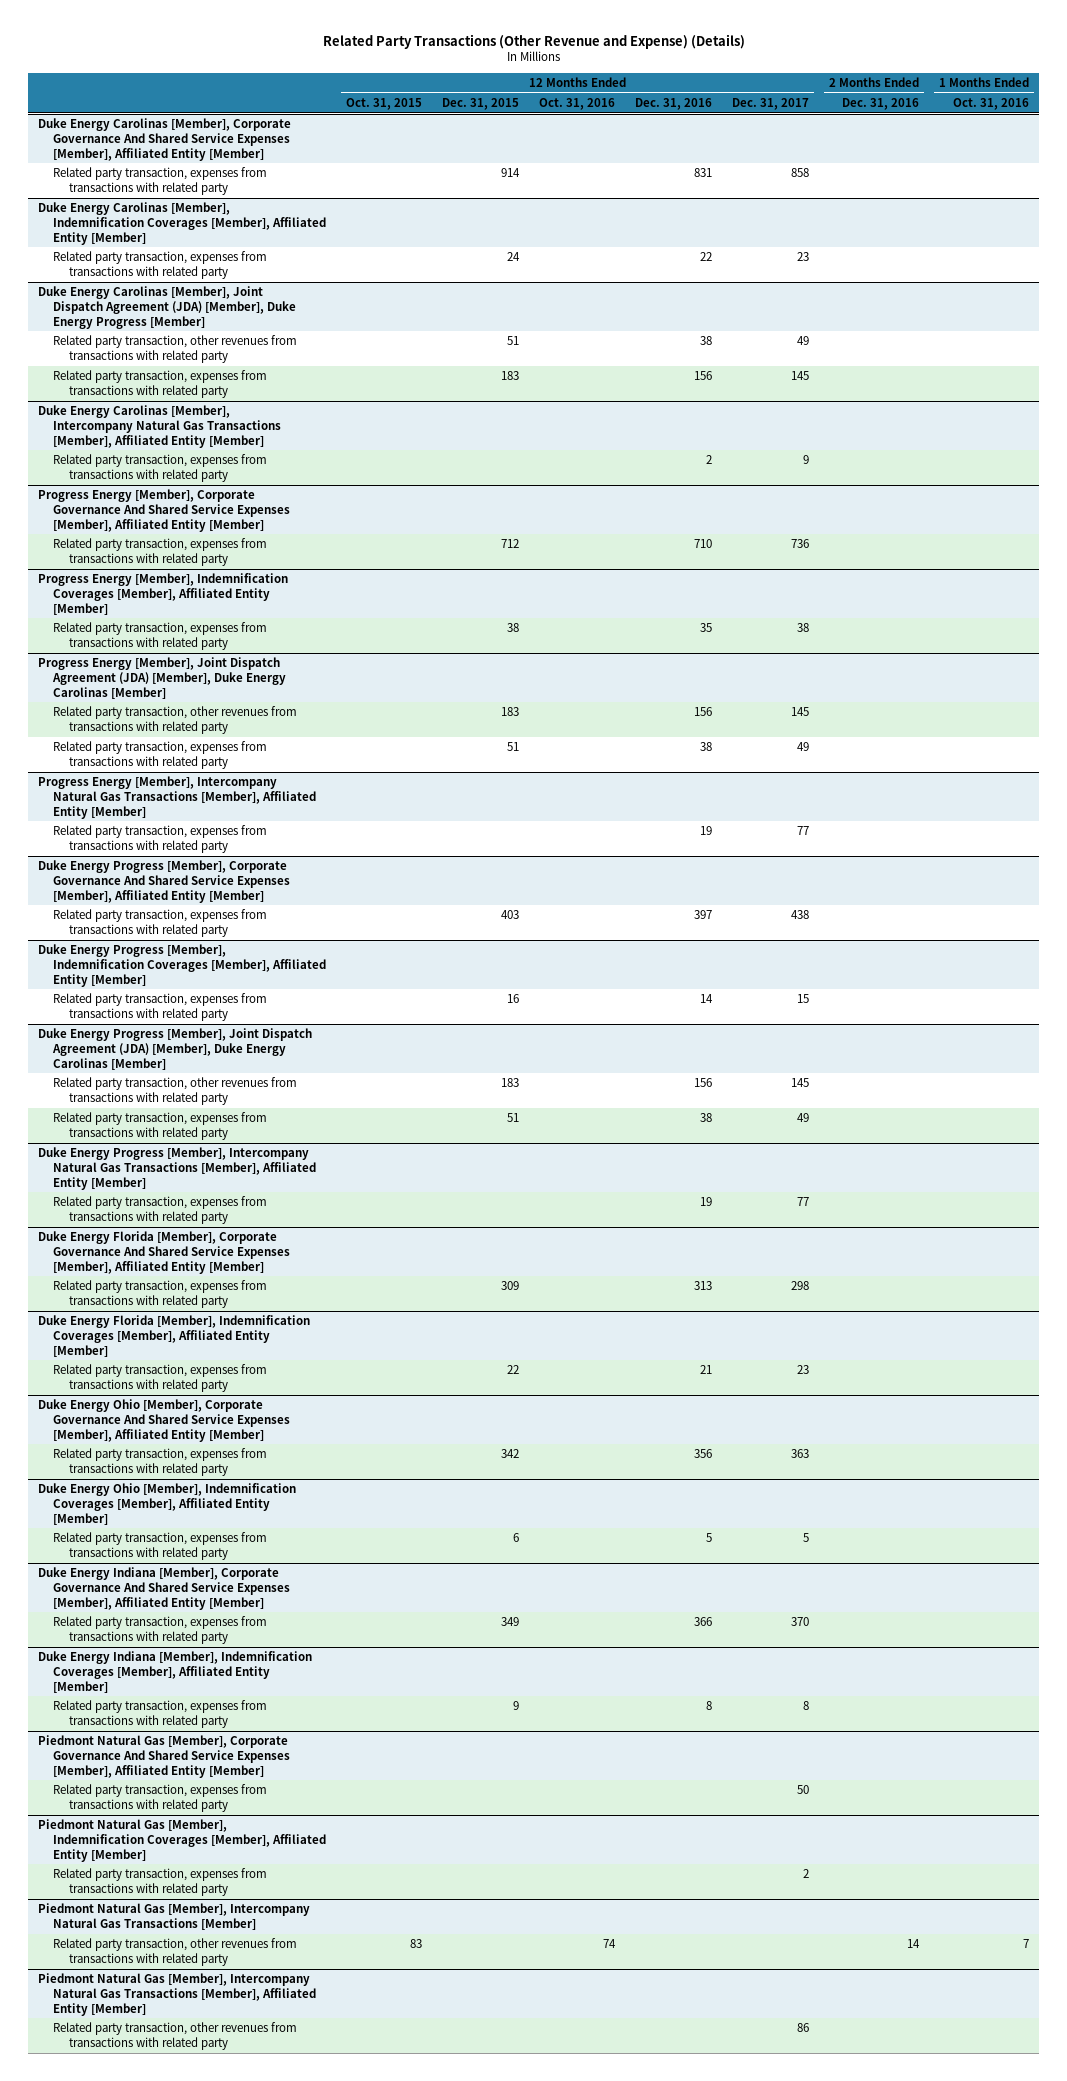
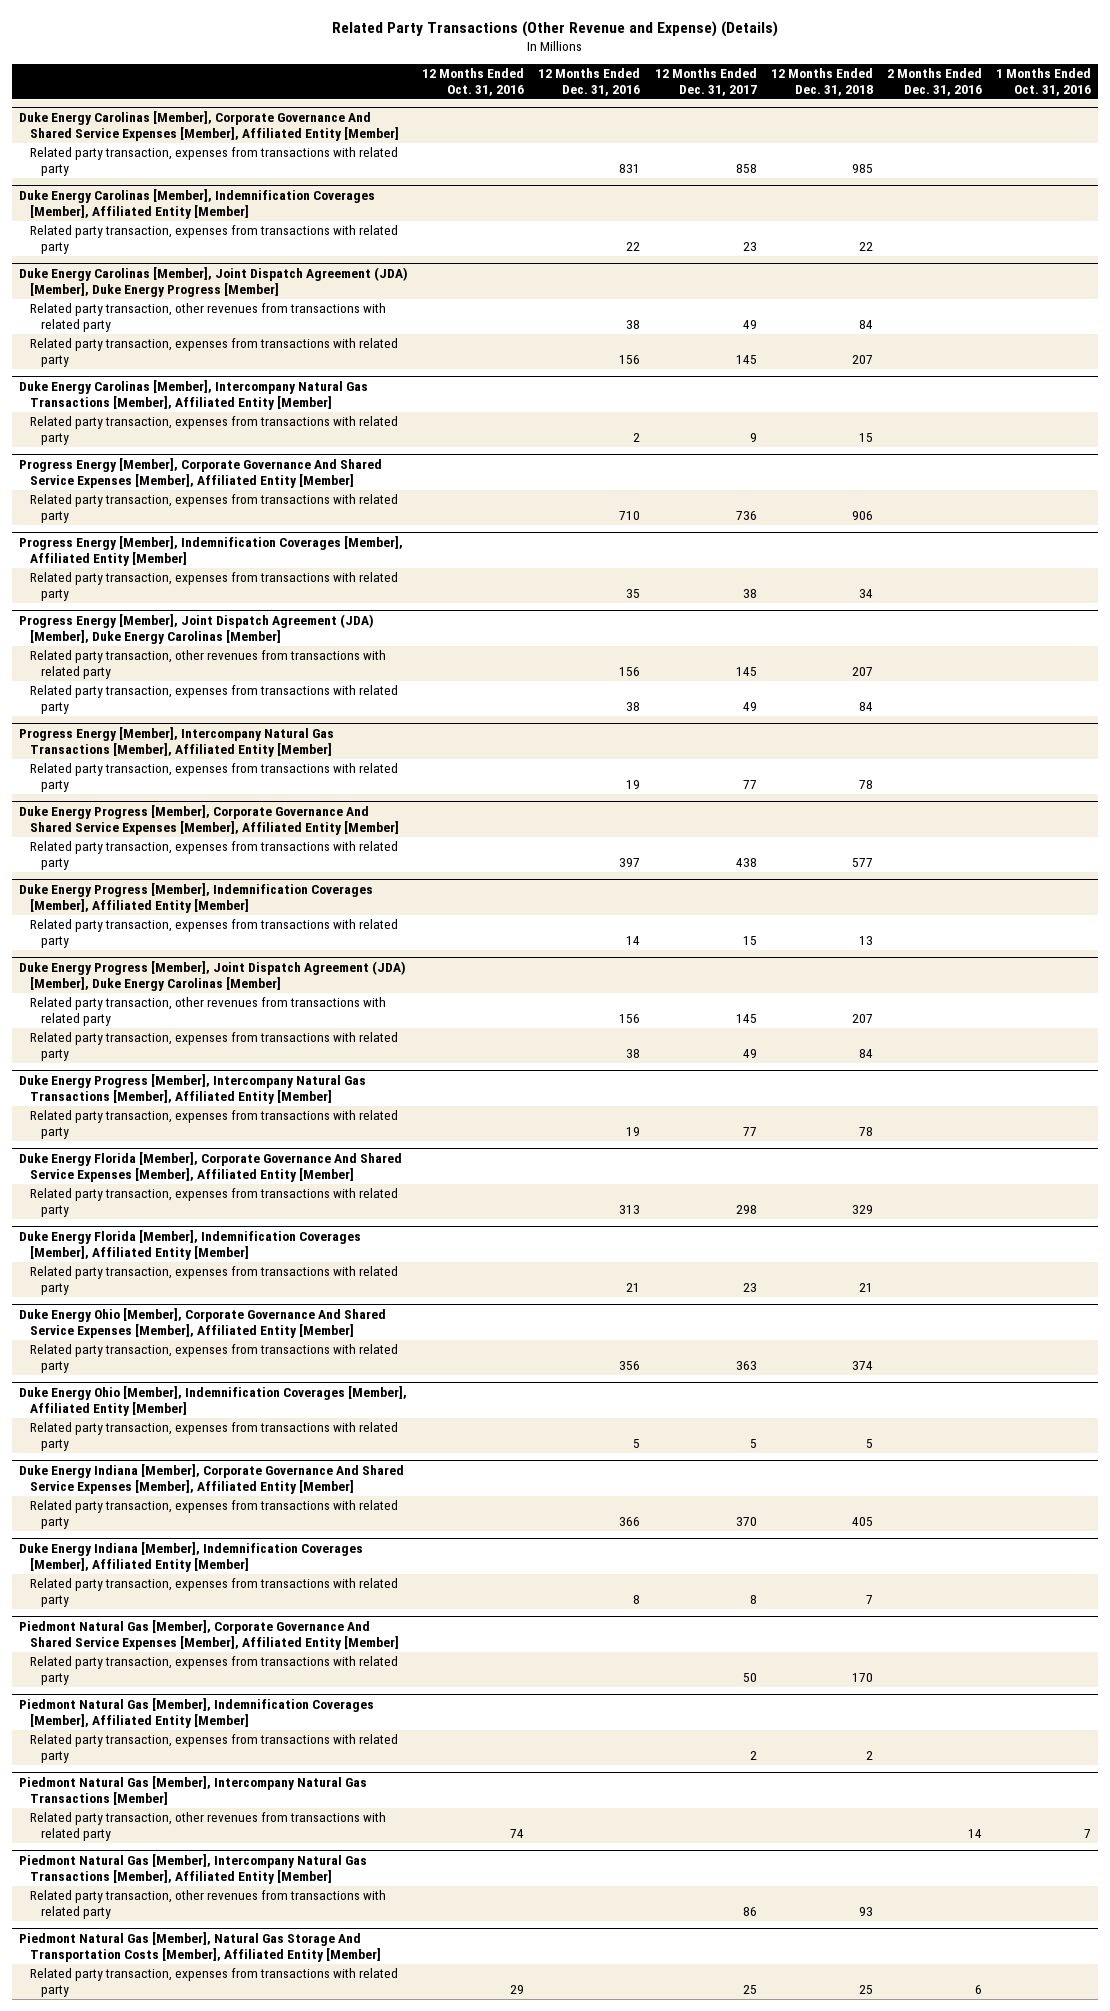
[346,97,423,110] Oct. 31, 2015 -> none
[442,97,520,110] Dec. 31, 2015 -> none
none -> [770,68,873,96] 12 Months Ended Dec. 31, 2018
none -> [19,1932,382,1962] Piedmont Natural Gas [Member], Natural Gas Storage And Transportation Costs [Member], Affiliated Entity [Member]
none -> [30,1968,399,1997] Related party transaction, expenses from transactions with related party

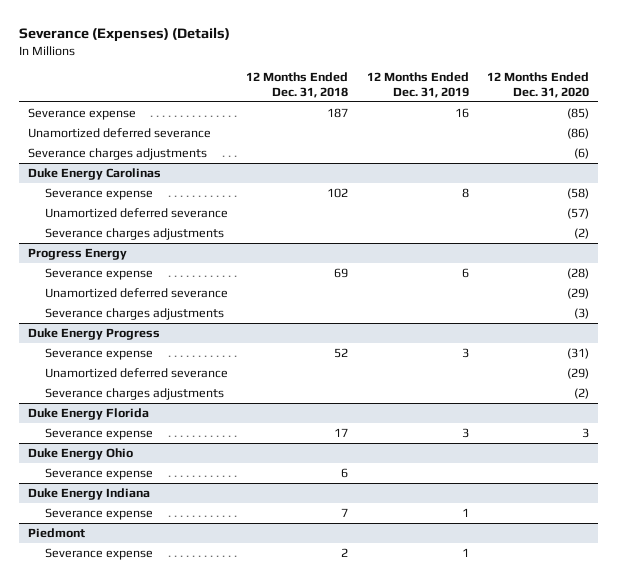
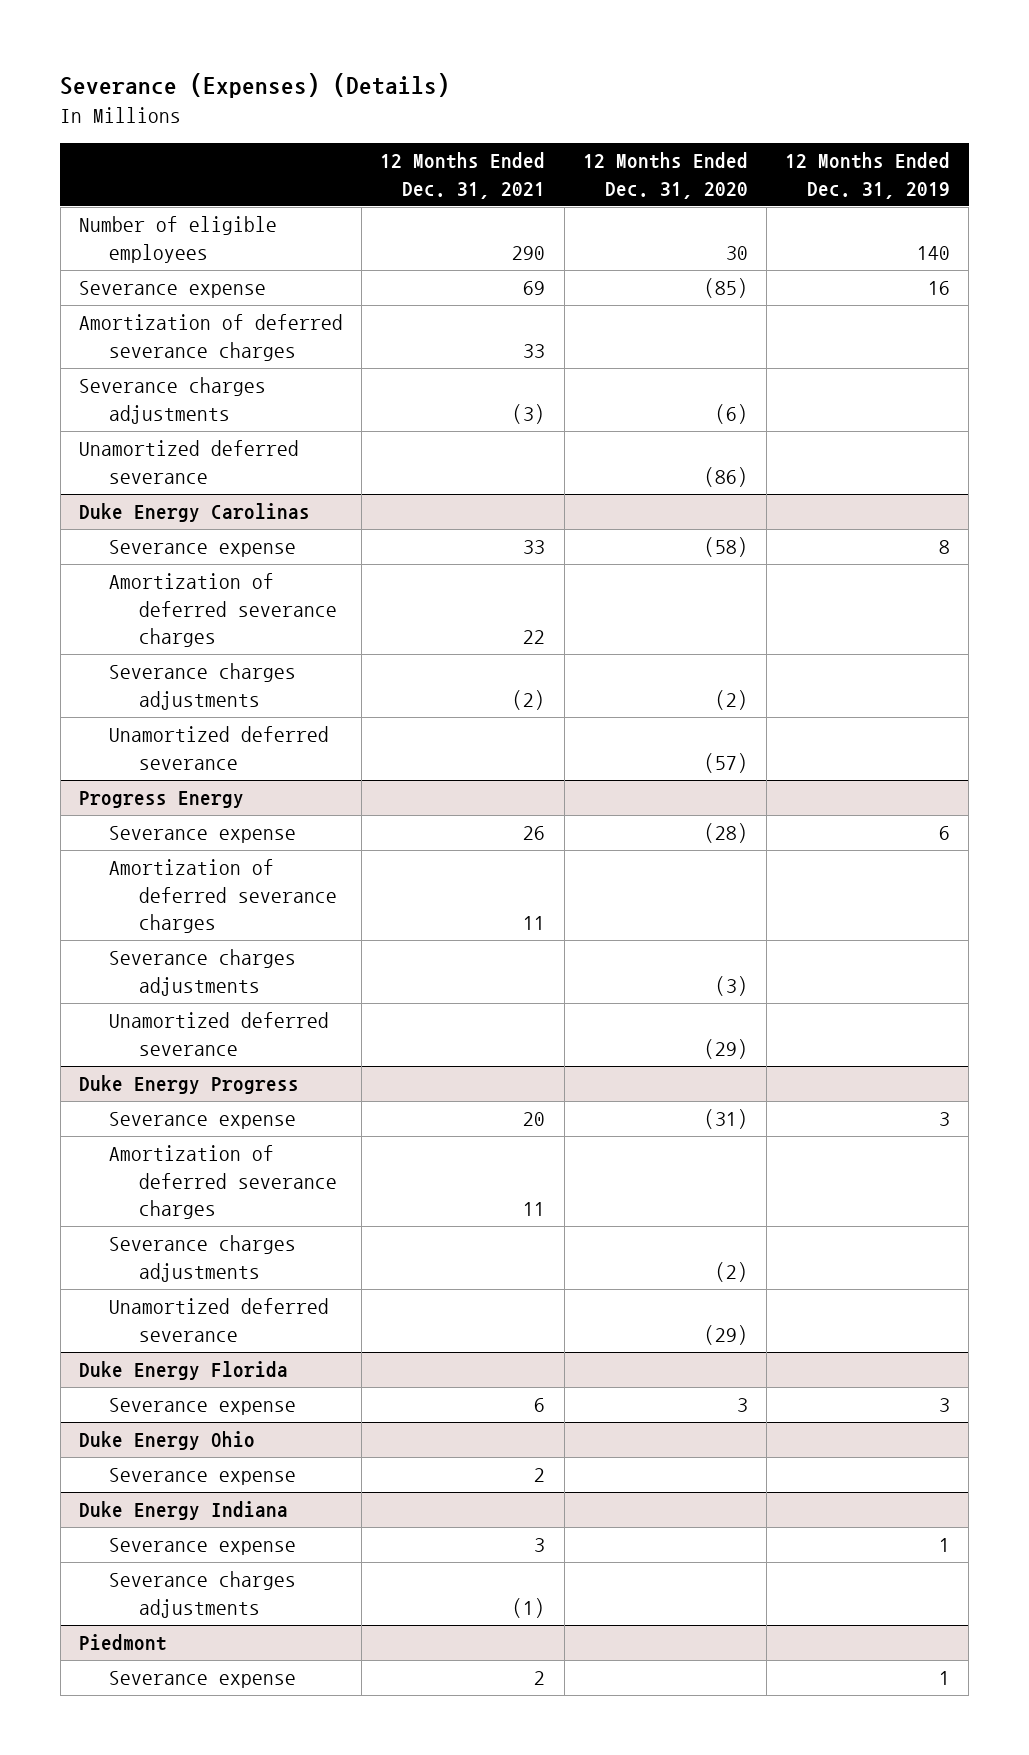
[246,72,349,99] 12 Months Ended Dec. 31, 2018 -> none
none -> [380,152,546,199] 12 Months Ended Dec. 31, 2021
none -> [78,216,277,263] Number of eligible employees
none -> [78,314,343,361] Amortization of deferred severance charges
[28,127,212,138] Unamortized deferred severance -> [78,440,299,484] Unamortized deferred severance
none -> [109,573,338,648] Amortization of deferred severance charges
[45,207,229,218] Unamortized deferred severance -> [109,726,330,770] Unamortized deferred severance
none -> [109,859,338,934] Amortization of deferred severance charges
[45,287,229,298] Unamortized deferred severance -> [109,1012,330,1056] Unamortized deferred severance
none -> [109,1145,338,1220] Amortization of deferred severance charges
[45,367,229,378] Unamortized deferred severance -> [109,1298,330,1342] Unamortized deferred severance
none -> [109,1571,297,1618] Severance charges adjustments

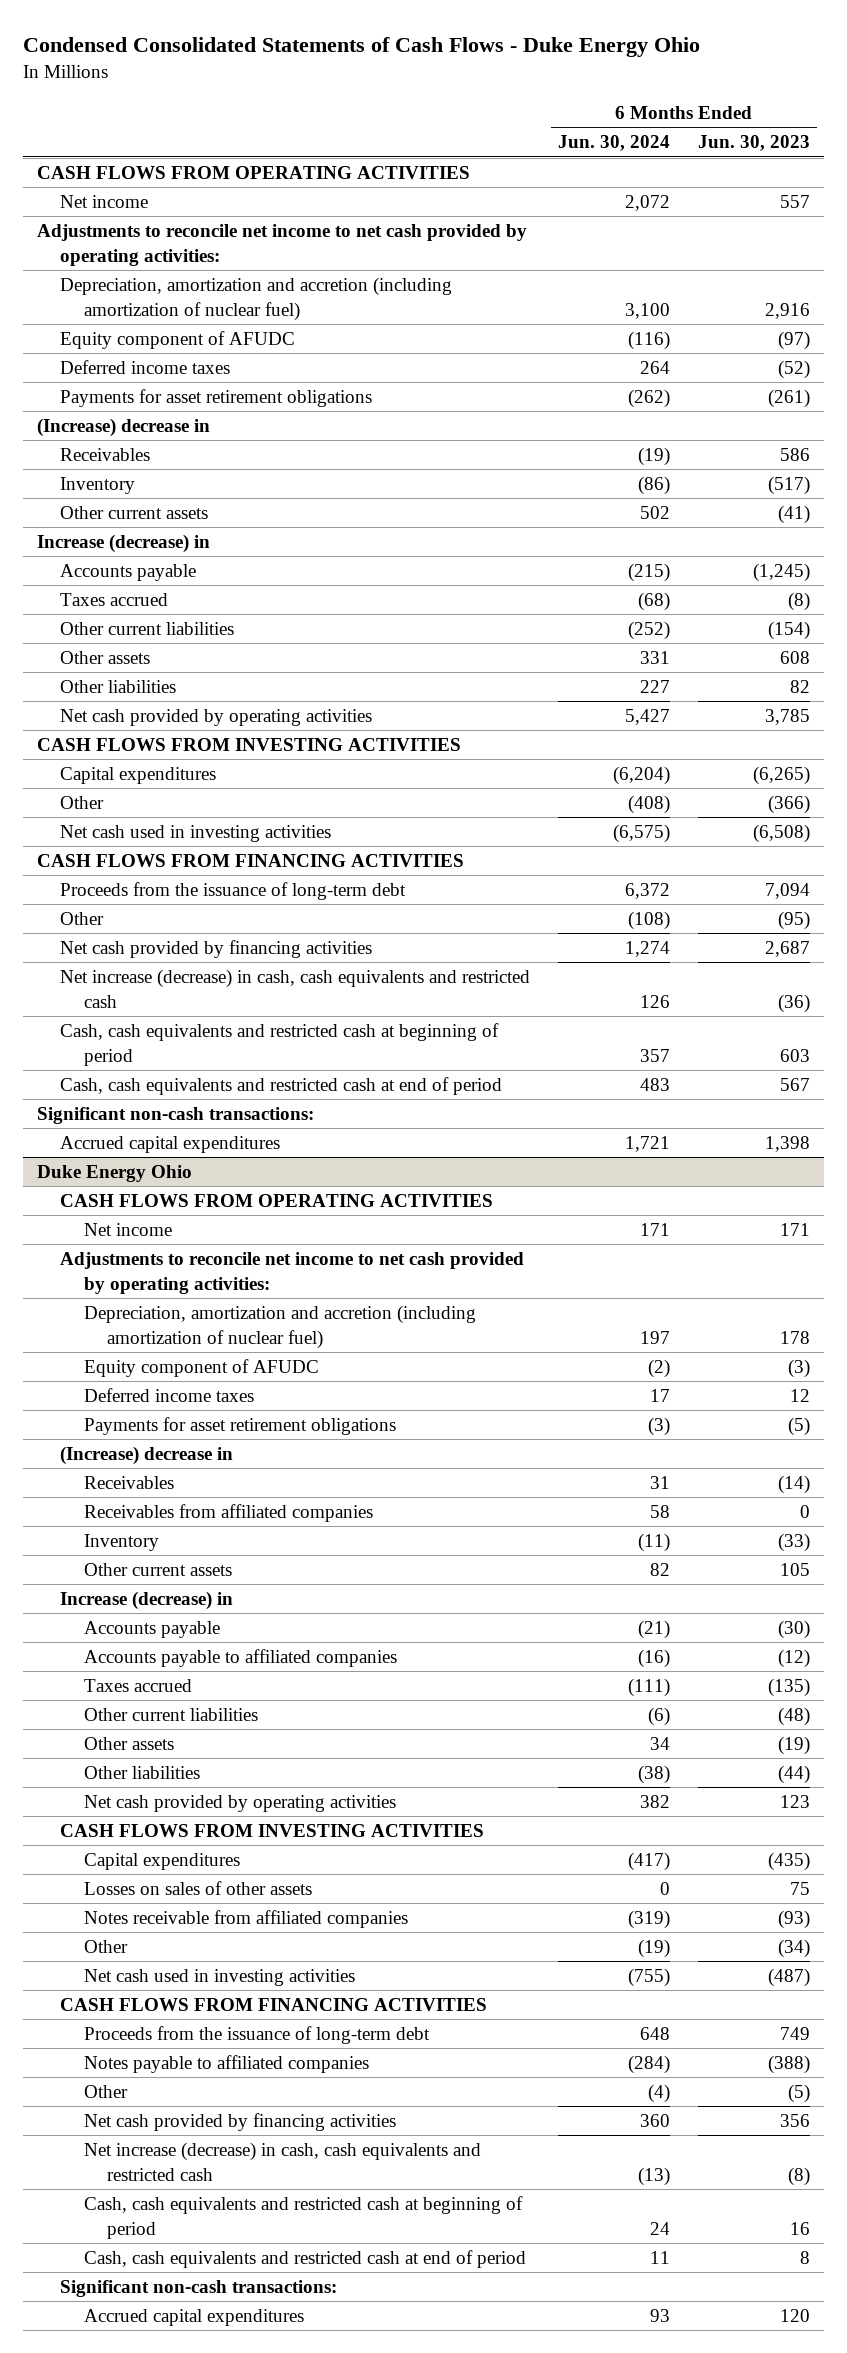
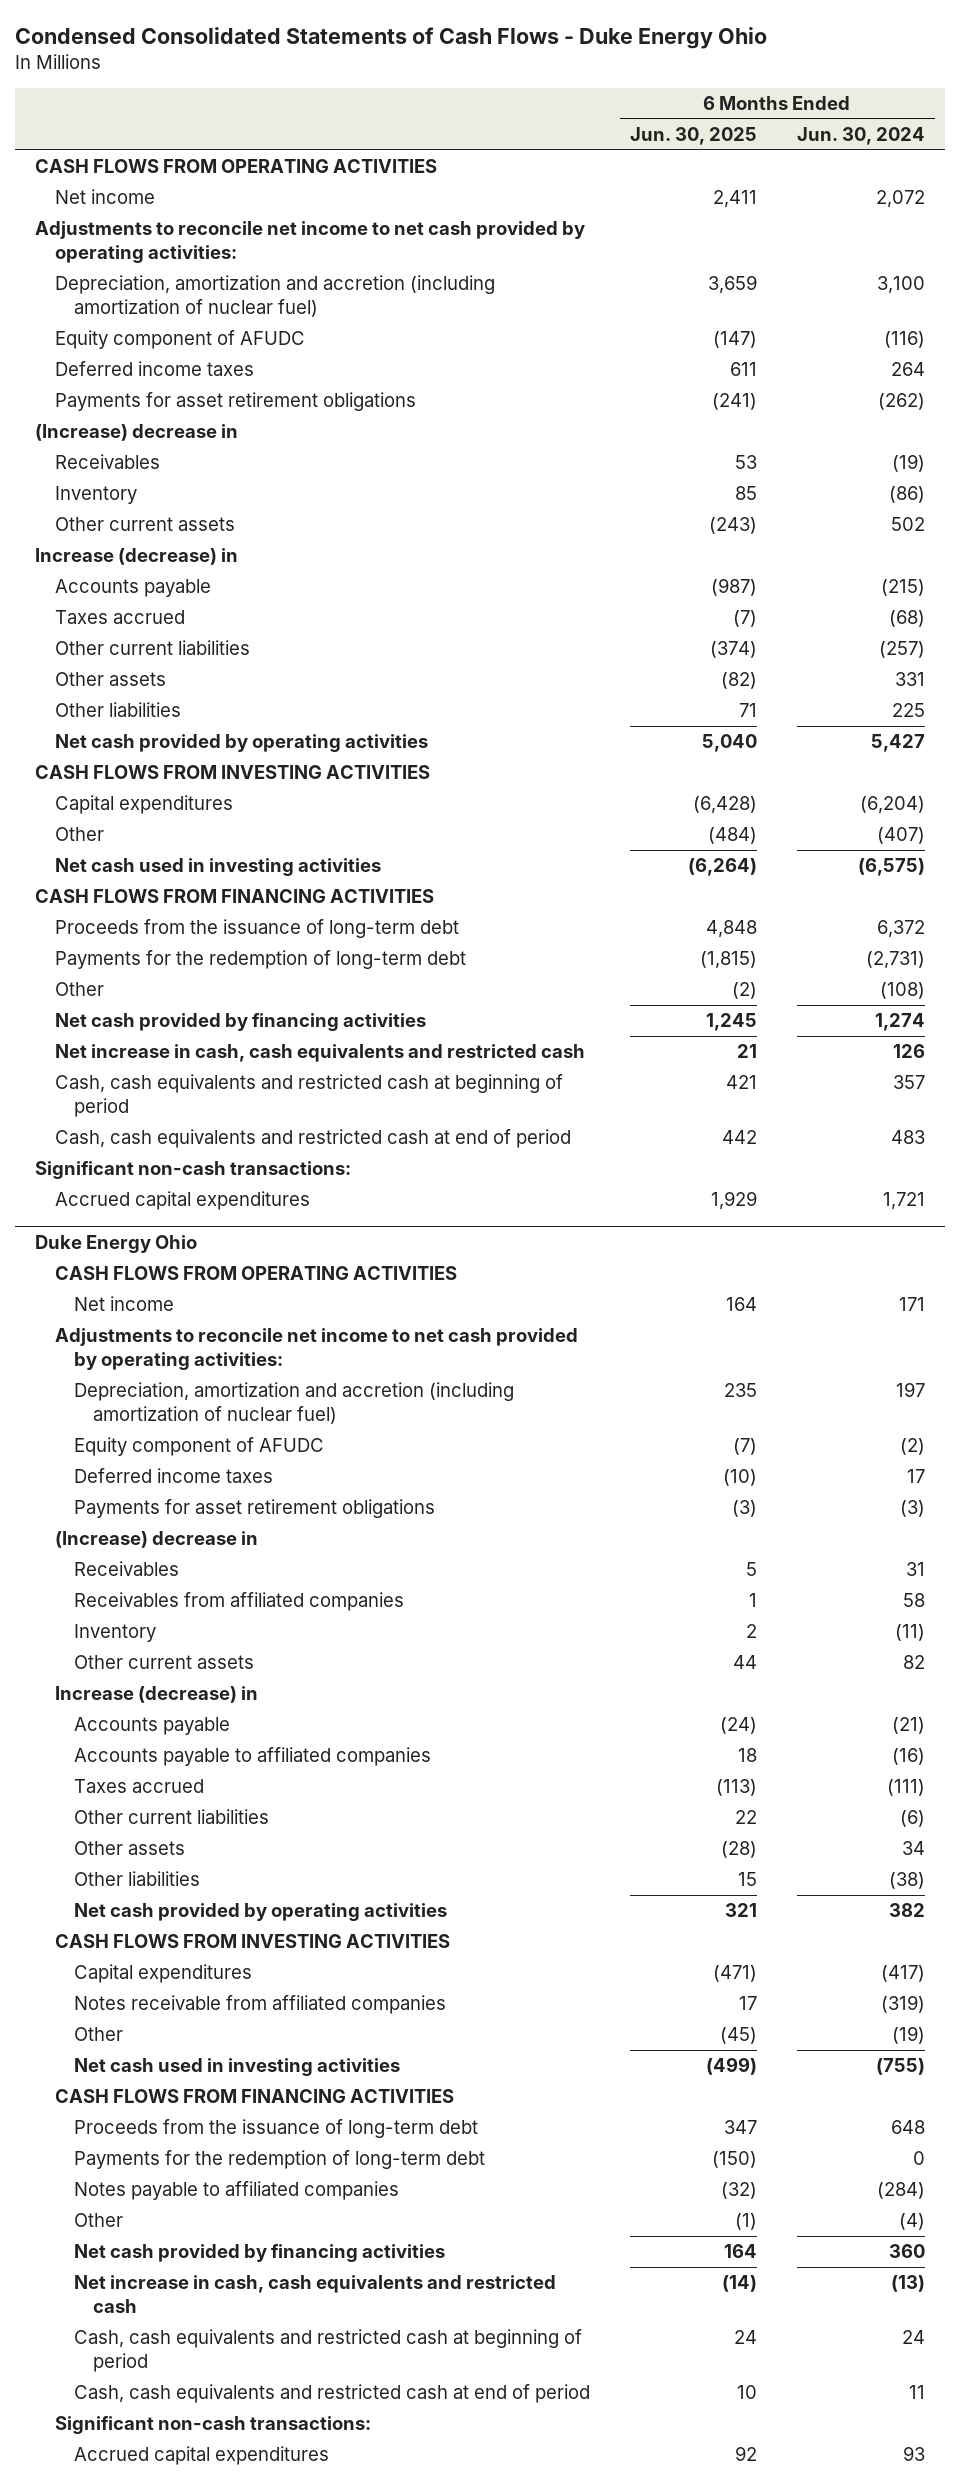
[698,135,811,152] Jun. 30, 2023 -> none
none -> [629,126,757,145] Jun. 30, 2025
[628,620,671,640] (252) -> [878,641,925,659] (257)
[640,679,671,693] 227 -> [891,703,925,718] 225
[628,794,671,814] (408) -> [876,827,925,845] (407)
none -> [54,950,466,970] Payments for the redemption of long-term debt
[60,968,531,1008] Net increase (decrease) in cash, cash equivalents and restricted cash -> [54,1044,585,1063] Net increase in cash, cash equivalents and restricted cash
[83,1880,312,1895] Losses on sales of other assets -> none
none -> [73,2150,485,2170] Payments for the redemption of long-term debt
[83,2141,481,2181] Net increase (decrease) in cash, cash equivalents and restricted cash -> [73,2275,556,2314] Net increase in cash, cash equivalents and restricted cash

